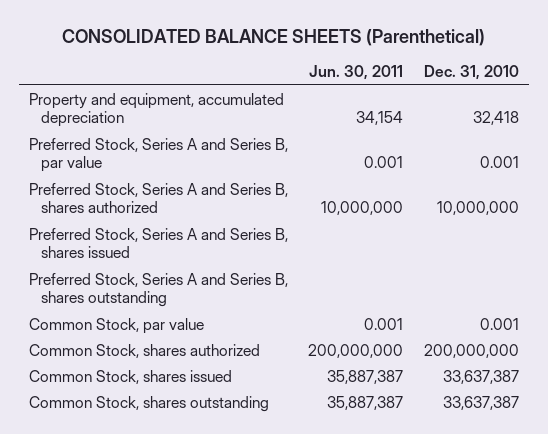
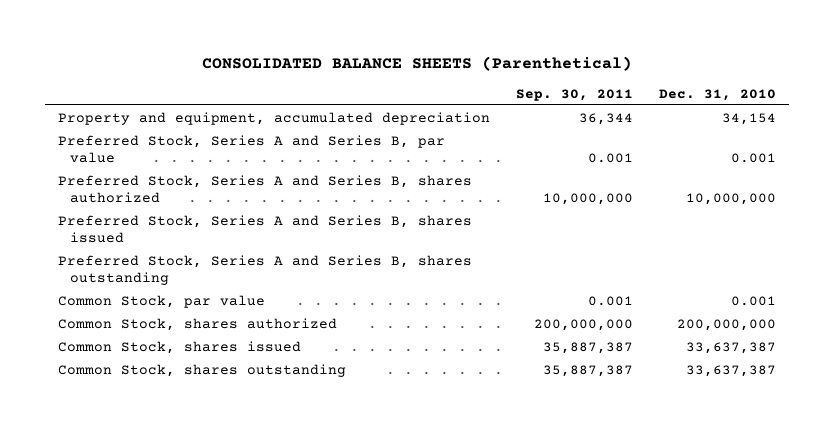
[309,65,404,81] Jun. 30, 2011 -> none
none -> [516,88,634,101] Sep. 30, 2011
[472,111,519,126] 32,418 -> [722,112,777,125] 34,154

